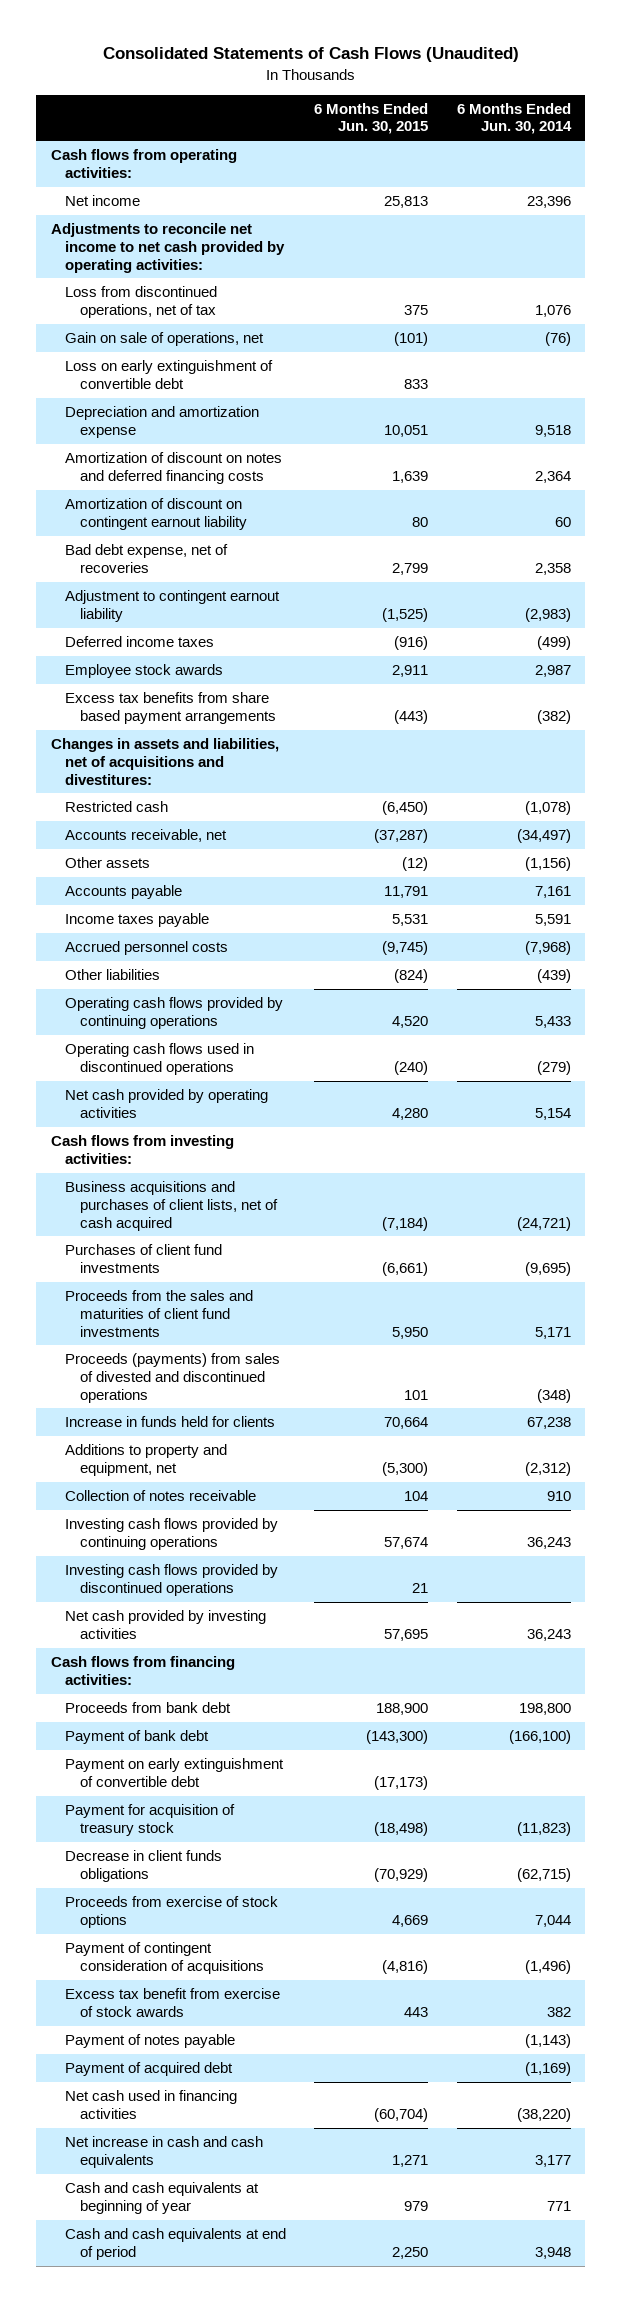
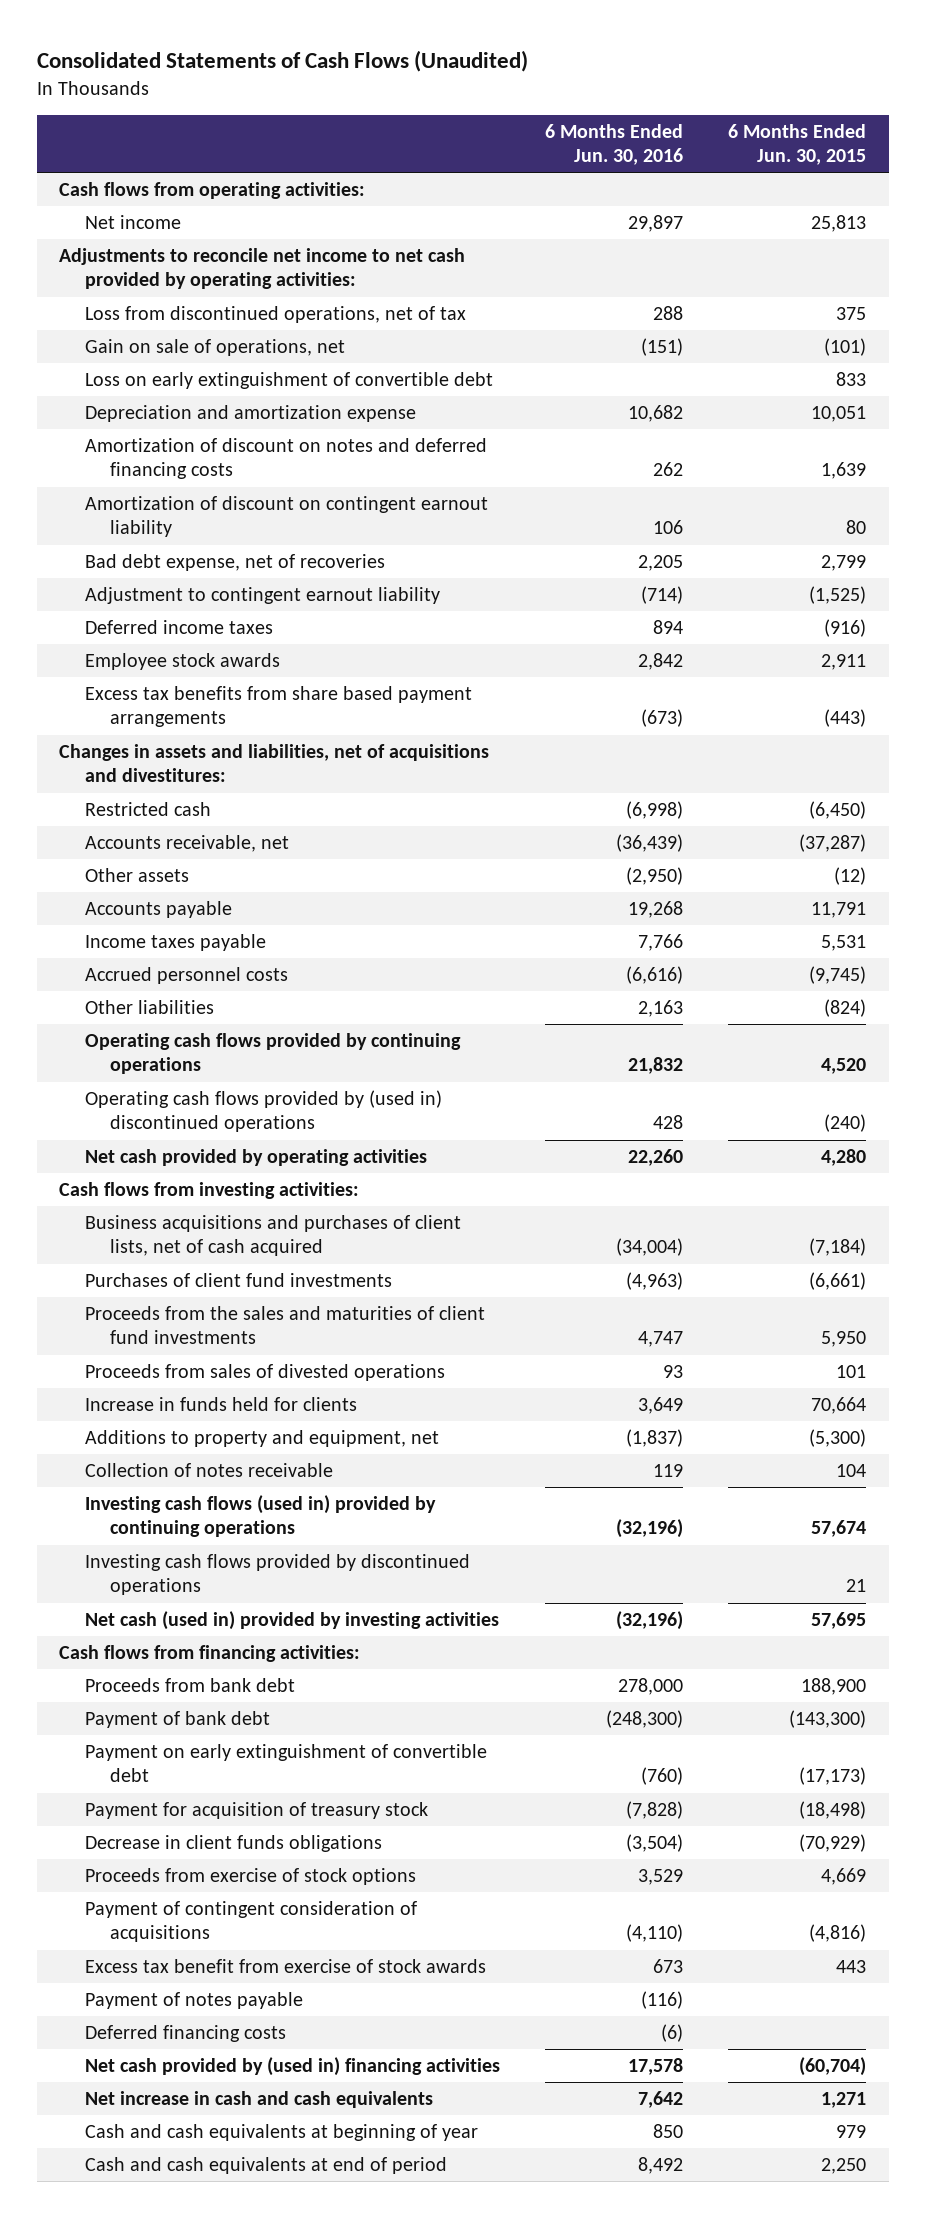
[456,102,572,135] 6 Months Ended Jun. 30, 2014 -> none
none -> [545,123,684,166] 6 Months Ended Jun. 30, 2016
[65,1043,255,1075] Operating cash flows used in discontinued operations -> [84,1090,442,1133] Operating cash flows provided by (used in) discontinued operations
[65,1353,281,1403] Proceeds (payments) from sales of divested and discontinued operations -> [84,1364,445,1382] Proceeds from sales of divested operations
[65,1518,279,1550] Investing cash flows provided by continuing operations -> [84,1495,436,1538] Investing cash flows (used in) provided by continuing operations
[65,1610,267,1639] Net cash provided by investing activities -> [84,1611,499,1631] Net cash (used in) provided by investing activities
[65,2062,234,2077] Payment of acquired debt -> none
none -> [84,2025,286,2043] Deferred financing costs
[65,2090,238,2119] Net cash used in financing activities -> [84,2057,500,2077] Net cash provided by (used in) financing activities

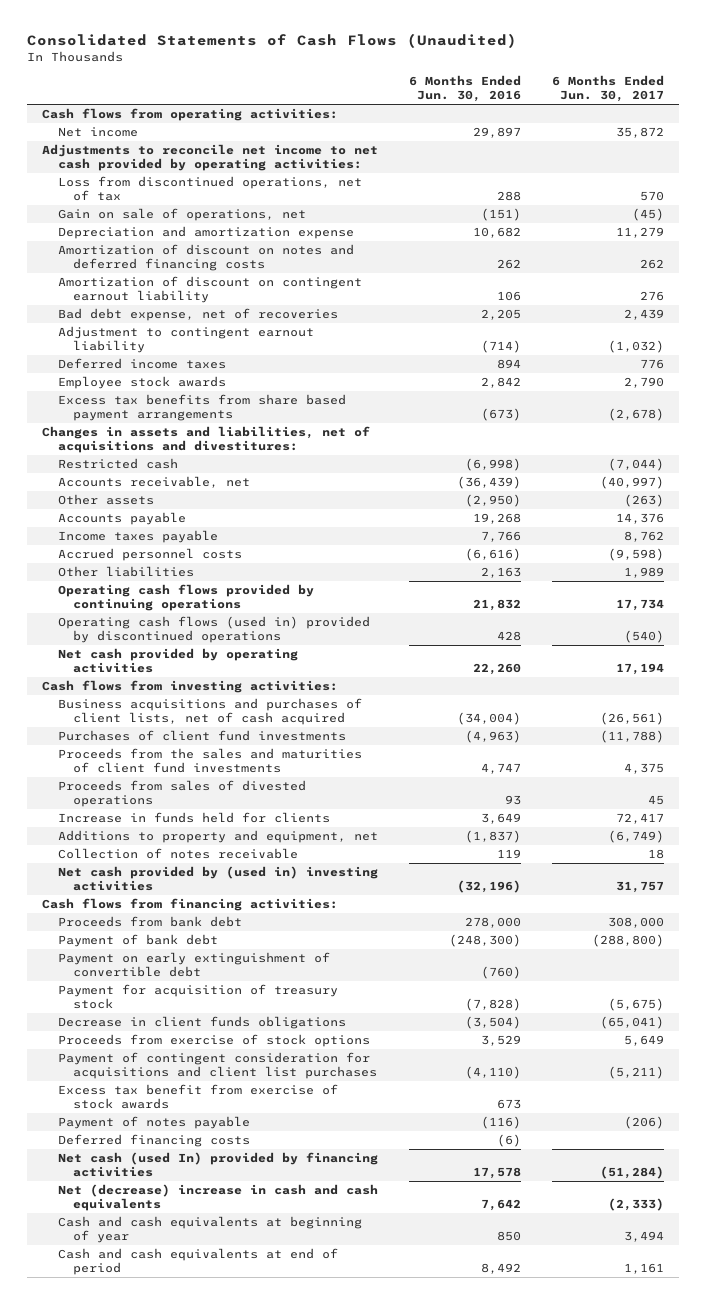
[728,123,867,166] 6 Months Ended Jun. 30, 2015 -> none
none -> [551,75,664,103] 6 Months Ended Jun. 30, 2017
[84,372,493,390] Loss on early extinguishment of convertible debt -> none
[84,1090,442,1133] Operating cash flows provided by (used in) discontinued operations -> [57,616,370,643] Operating cash flows (used in) provided by discontinued operations
[84,1495,436,1538] Investing cash flows (used in) provided by continuing operations -> none
[84,1554,470,1596] Investing cash flows provided by discontinued operations -> none
[84,1611,499,1631] Net cash (used in) provided by investing activities -> [57,866,378,891] Net cash provided by (used in) investing activities
[84,1901,417,1943] Payment of contingent consideration of acquisitions -> [57,1052,378,1079] Payment of contingent consideration for acquisitions and client list purchases
[84,2057,500,2077] Net cash provided by (used in) financing activities -> [57,1152,378,1177] Net cash (used In) provided by financing activities
[84,2091,433,2109] Net increase in cash and cash equivalents -> [57,1184,378,1211] Net (decrease) increase in cash and cash equivalents

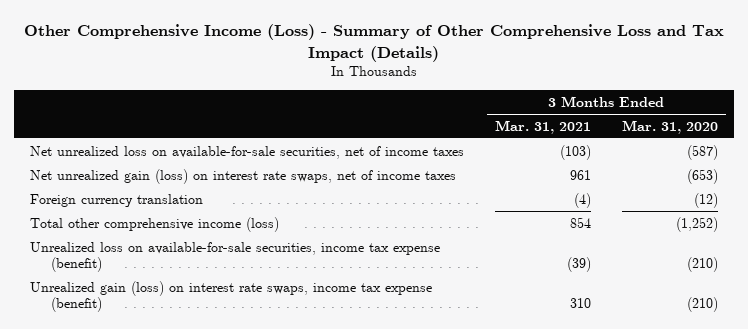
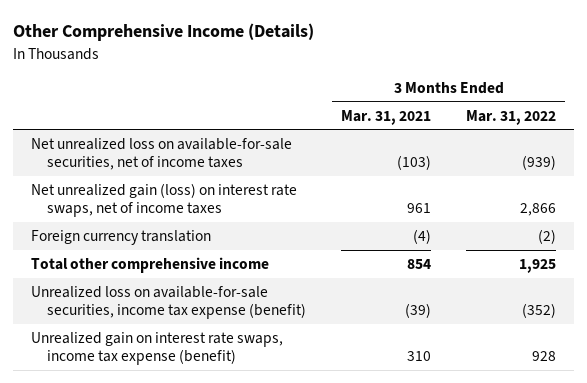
[23,23,724,62] Other Comprehensive Income (Loss) - Summary of Other Comprehensive Loss and Tax Impact (Details) -> [13,23,315,42] Other Comprehensive Income (Details)
[621,119,718,134] Mar. 31, 2020 -> none
none -> [466,109,557,125] Mar. 31, 2022
[29,216,279,232] Total other comprehensive income (loss) -> [30,256,269,273] Total other comprehensive income
[29,280,432,313] Unrealized gain (loss) on interest rate swaps, income tax expense (benefit) -> [30,331,283,365] Unrealized gain on interest rate swaps, income tax expense (benefit)

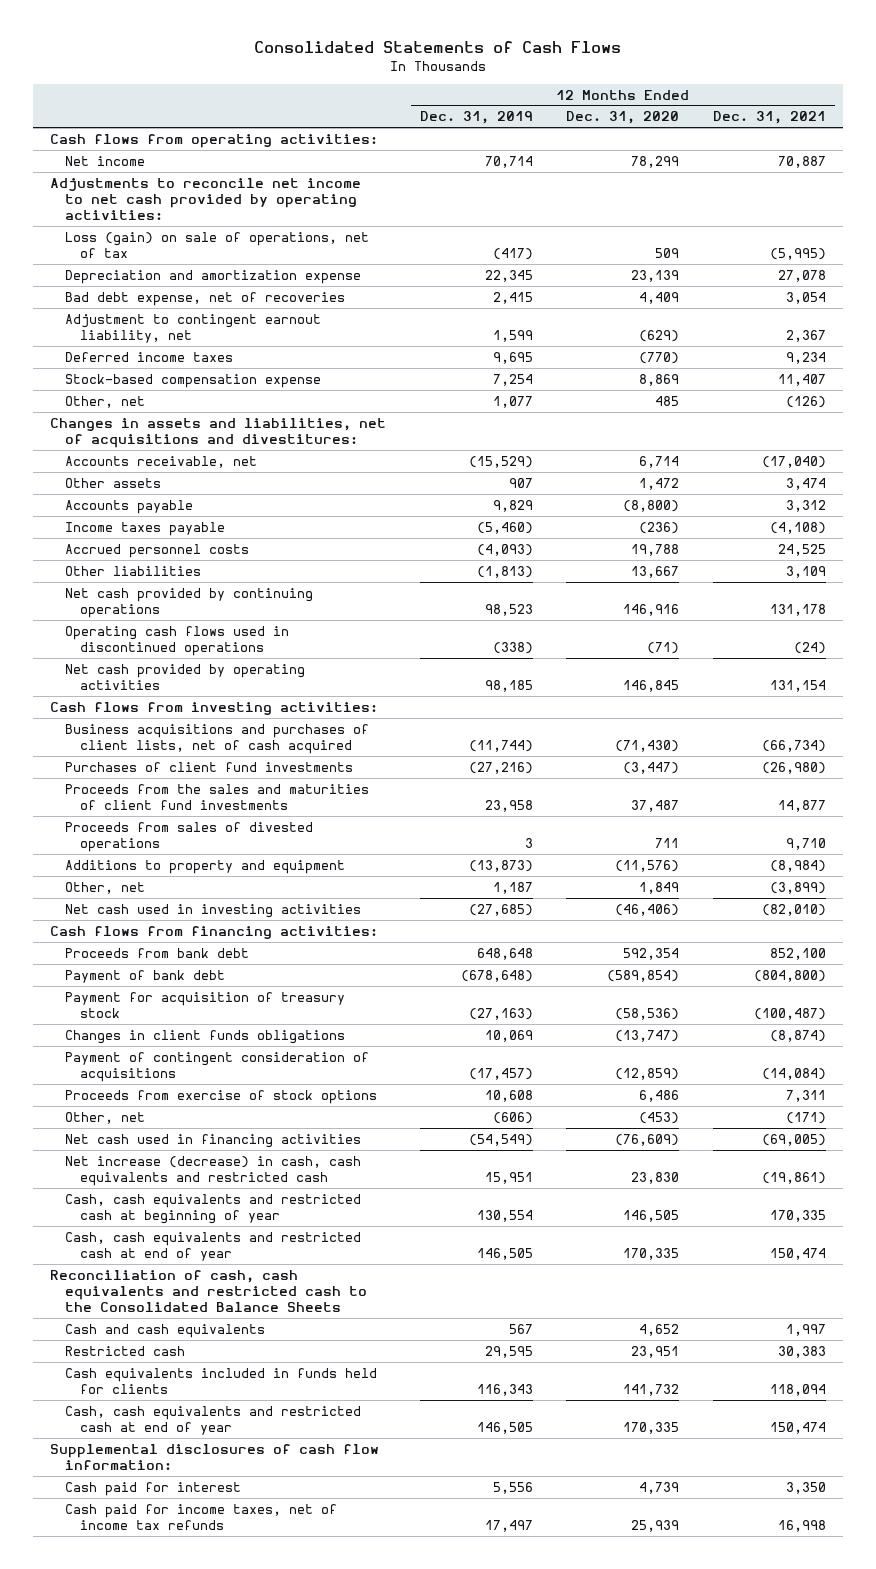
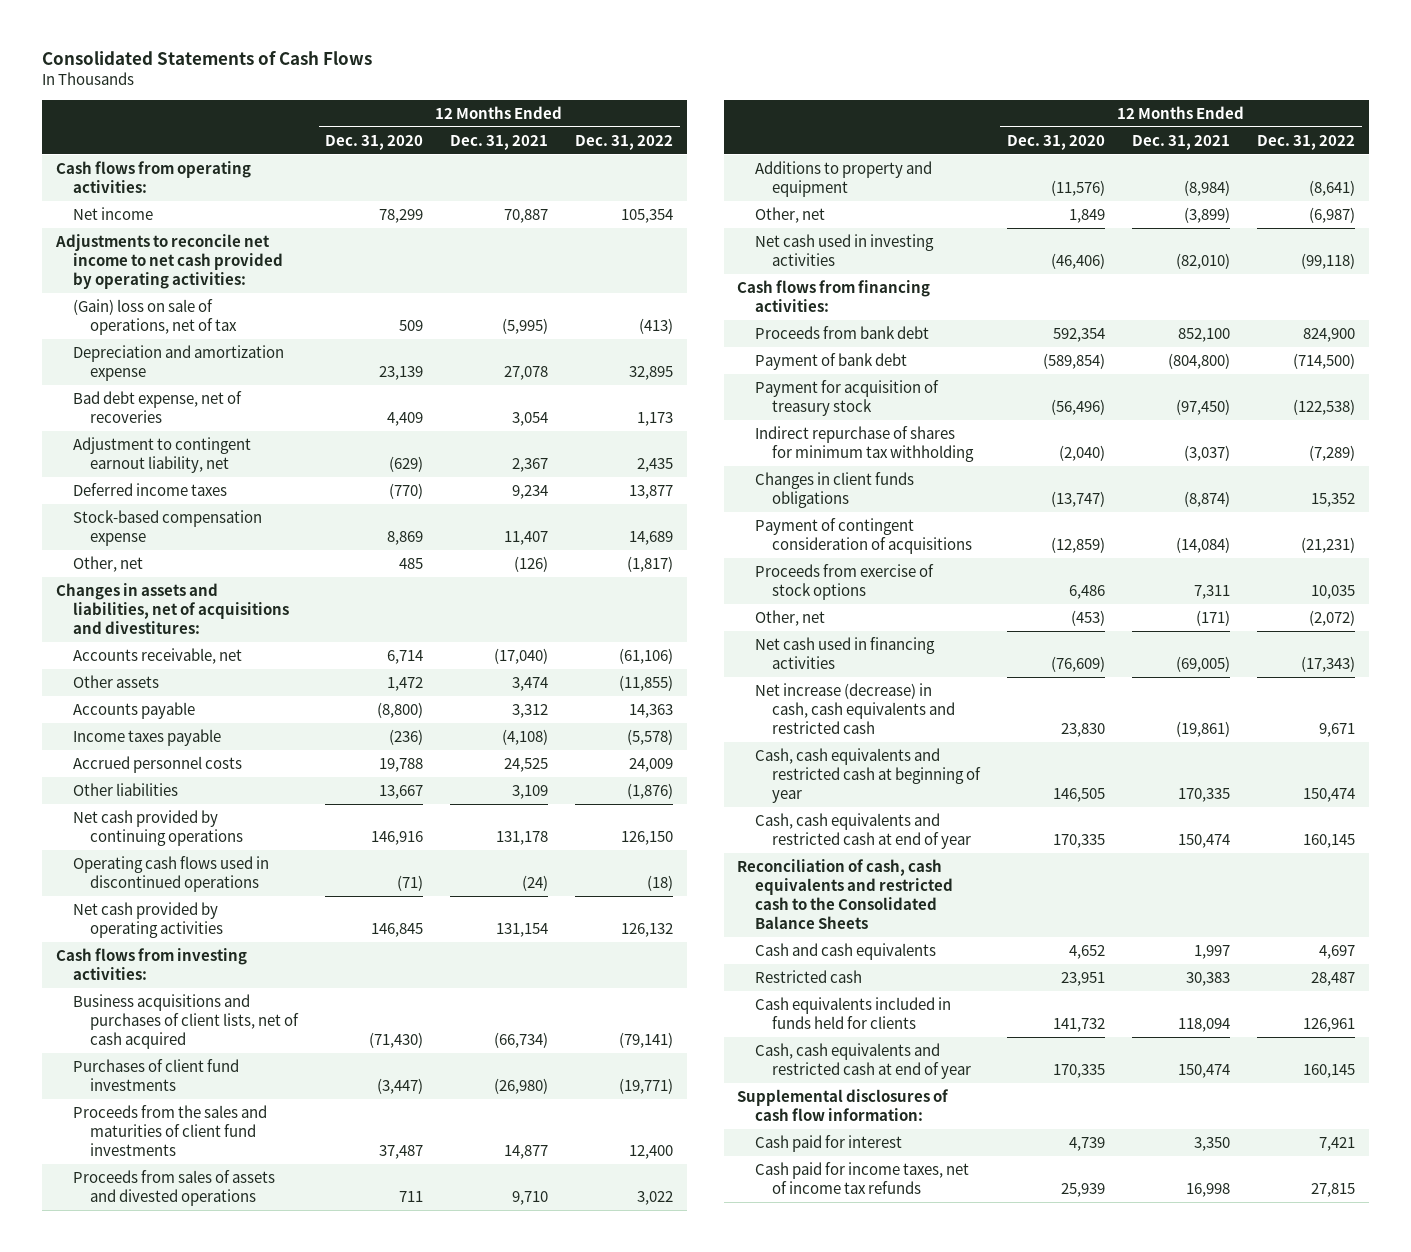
[419,111,533,125] Dec. 31, 2019 -> none
none -> [575,134,674,150] Dec. 31, 2022
[64,231,369,258] Loss (gain) on sale of operations, net of tax -> [72,298,238,335] (Gain) loss on sale of operations, net of tax
[64,821,313,852] Proceeds from sales of divested operations -> [72,1169,275,1206] Proceeds from sales of assets and divested operations
[615,1007,680,1020] (58,536) -> [1051,398,1106,415] (56,496)
[754,1007,827,1020] (100,487) -> [1176,398,1231,415] (97,450)
none -> [754,425,975,462] Indirect repurchase of shares for minimum tax withholding

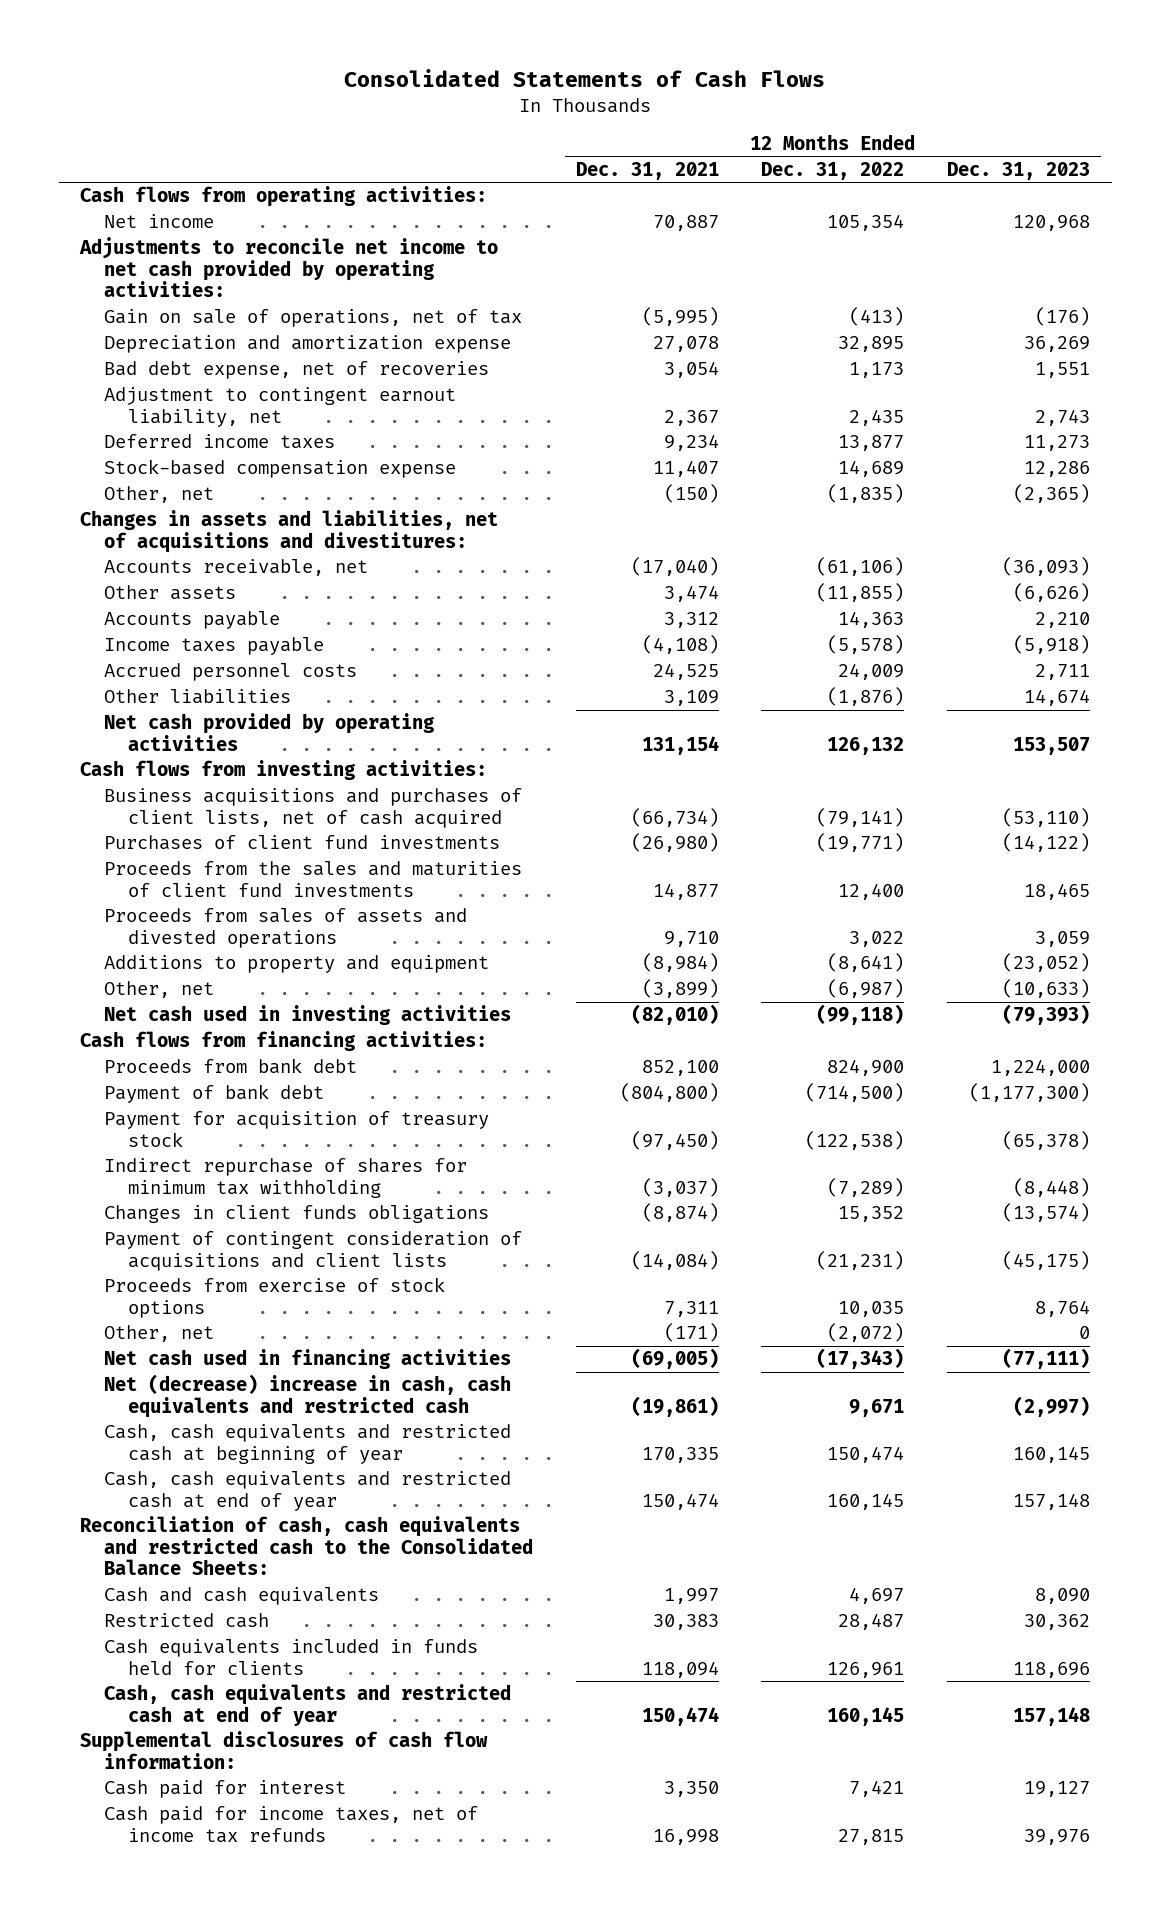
[325,134,424,150] Dec. 31, 2020 -> none
none -> [947,161,1091,180] Dec. 31, 2023
[72,298,238,335] (Gain) loss on sale of operations, net of tax -> [103,309,522,328] Gain on sale of operations, net of tax
[514,555,549,572] (126) -> [663,484,719,504] (150)
[627,555,674,572] (1,817) -> [827,484,905,504] (1,835)
[72,809,244,846] Net cash provided by continuing operations -> none
[72,855,269,892] Operating cash flows used in discontinued operations -> none
[754,517,973,554] Payment of contingent consideration of acquisitions -> [103,1231,522,1271] Payment of contingent consideration of acquisitions and client lists
[754,682,956,735] Net increase (decrease) in cash, cash equivalents and restricted cash -> [103,1374,511,1418] Net (decrease) increase in cash, cash equivalents and restricted cash
[737,858,953,930] Reconciliation of cash, cash equivalents and restricted cash to the Consolidated Balance Sheets -> [80,1516,533,1575] Reconciliation of cash, cash equivalents and restricted cash to the Consolidated Balance Sheets:

